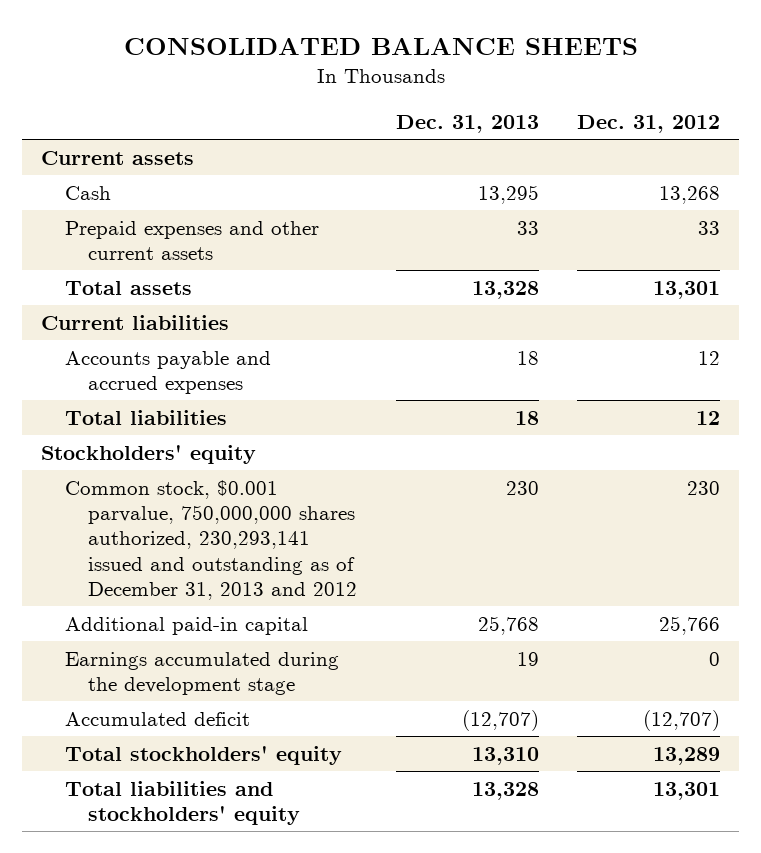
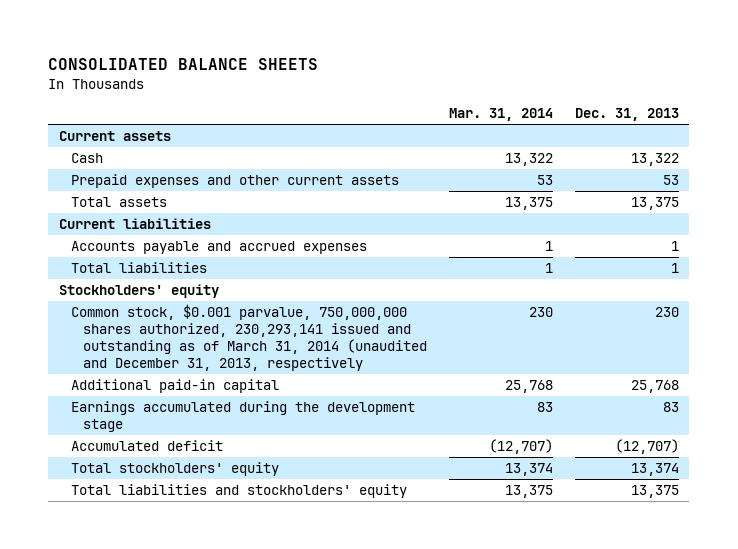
[577,115,721,134] Dec. 31, 2012 -> none
none -> [448,108,553,122] Mar. 31, 2014
[477,184,539,204] 13,295 -> [630,152,679,166] 13,322
[516,220,539,235] 33 -> [662,174,679,185] 53
[471,280,539,299] 13,328 -> [630,196,679,210] 13,375
[516,350,539,365] 18 -> [670,240,679,251] 1
[514,410,539,425] 18 -> [670,262,679,273] 1
[64,479,358,601] Common stock, $0.001 parvalue, 750,000,000 shares authorized, 230,293,141 issued and outstanding as of December 31, 2013 and 2012 -> [71,303,428,372] Common stock, $0.001 parvalue, 750,000,000 shares authorized, 230,293,141 issued and outstanding as of March 31, 2014 (unaudited and December 31, 2013, respectively
[516,651,539,666] 19 -> [662,401,679,412] 83
[471,746,539,765] 13,310 -> [630,462,679,476] 13,374
[471,781,539,800] 13,328 -> [630,484,679,498] 13,375

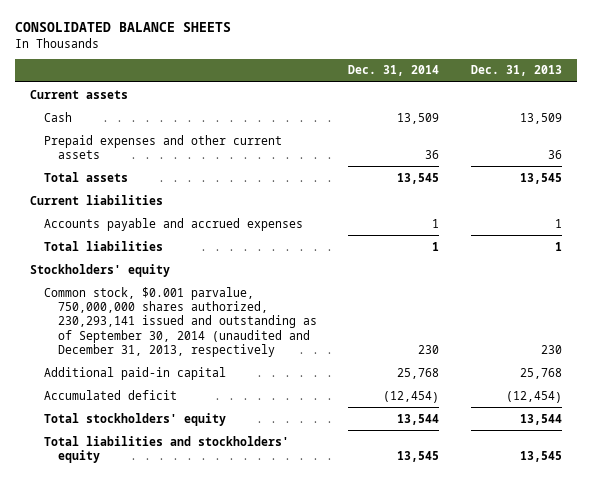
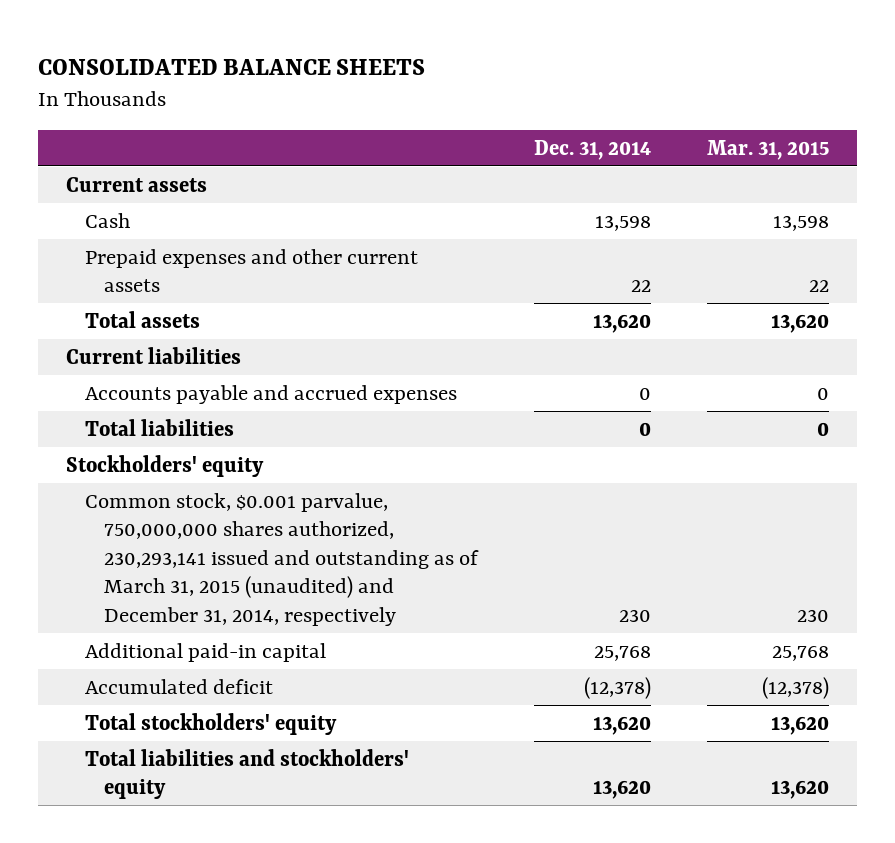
[470,65,562,77] Dec. 31, 2013 -> none
none -> [707,139,830,160] Mar. 31, 2015
[397,112,440,124] 13,509 -> [595,214,652,231] 13,598
[425,149,440,159] 36 -> [631,280,652,293] 22
[397,172,440,184] 13,545 -> [593,313,652,333] 13,620
[432,218,440,228] 1 -> [639,387,652,400] 0
[432,241,440,251] 1 -> [639,421,652,436] 0
[44,286,318,357] Common stock, $0.001 parvalue, 750,000,000 shares authorized, 230,293,141 issued and outstanding as of September 30, 2014 (unaudited and December 31, 2013, respectively -> [85,492,480,626] Common stock, $0.001 parvalue, 750,000,000 shares authorized, 230,293,141 issued and outstanding as of March 31, 2015 (unaudited) and December 31, 2014, respectively
[383,390,440,403] (12,454) -> [584,676,652,699] (12,378)
[397,413,440,425] 13,544 -> [593,715,652,735] 13,620
[397,450,440,462] 13,545 -> [593,780,652,800] 13,620

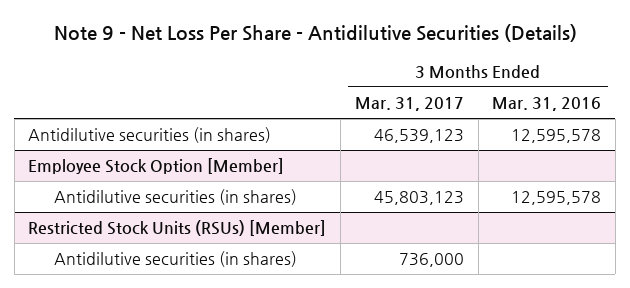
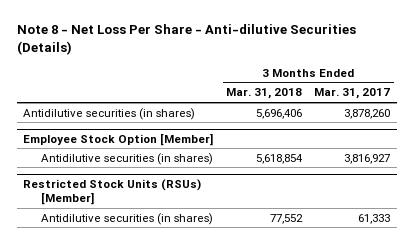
[53,24,577,43] Note 9 - Net Loss Per Share - Antidilutive Securities (Details) -> [16,24,356,56] Note 8 - Net Loss Per Share - Anti-dilutive Securities (Details)
[492,97,602,112] Mar. 31, 2016 -> none
none -> [225,88,302,100] Mar. 31, 2018
[373,129,464,144] 46,539,123 -> [344,108,391,119] 3,878,260
[373,191,464,206] 45,803,123 -> [344,153,391,164] 3,816,927
[398,253,464,268] 736,000 -> [358,213,391,224] 61,333

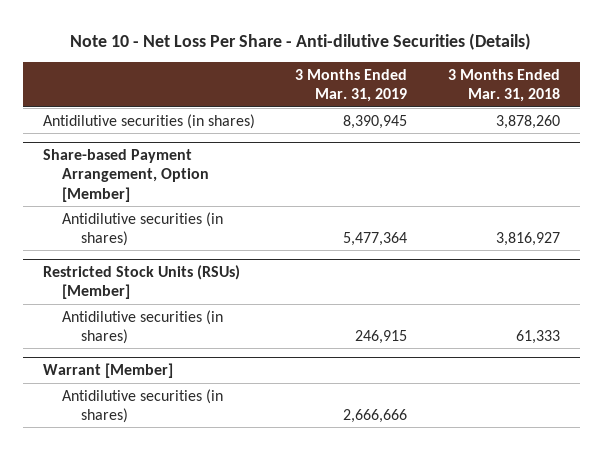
[16,24,356,56] Note 8 - Net Loss Per Share - Anti-dilutive Securities (Details) -> [70,32,532,50] Note 10 - Net Loss Per Share - Anti-dilutive Securities (Details)
[314,88,391,100] Mar. 31, 2017 -> none
none -> [295,68,408,103] 3 Months Ended Mar. 31, 2019
[255,108,302,119] 5,696,406 -> [495,114,560,129] 3,878,260
[22,132,213,146] Employee Stock Option [Member] -> [42,149,210,202] Share-based Payment Arrangement, Option [Member]
[255,153,303,164] 5,618,854 -> [495,231,560,246] 3,816,927
[269,213,303,224] 77,552 -> [515,329,560,344] 61,333
none -> [42,363,173,379] Warrant [Member]
none -> [62,388,224,423] Antidilutive securities (in shares)

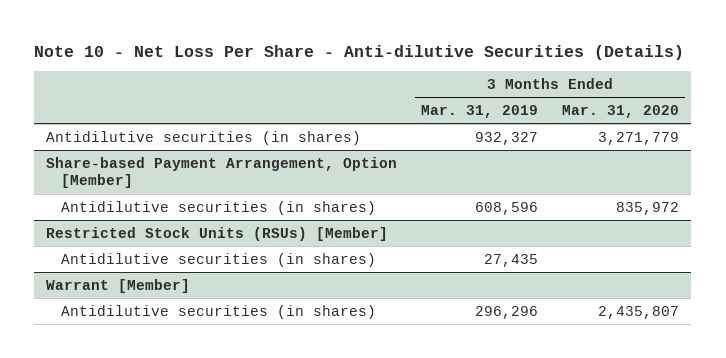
[447,68,560,103] 3 Months Ended Mar. 31, 2018 -> none
none -> [562,104,680,118] Mar. 31, 2020
[343,114,408,129] 8,390,945 -> [475,131,539,145] 932,327
[343,231,408,246] 5,477,364 -> [475,201,539,215] 608,596
[355,329,408,344] 246,915 -> [484,253,539,267] 27,435
[343,408,408,423] 2,666,666 -> [475,305,539,319] 296,296

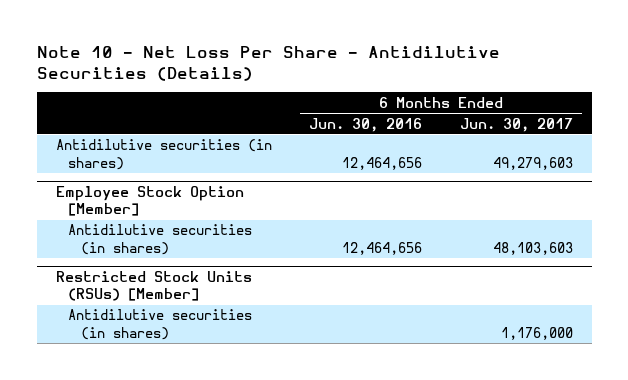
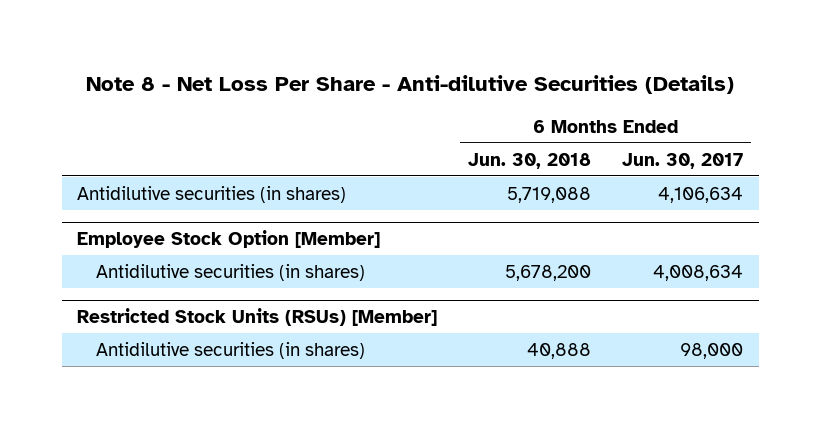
[36,45,500,81] Note 10 - Net Loss Per Share - Antidilutive Securities (Details) -> [86,75,735,95] Note 8 - Net Loss Per Share - Anti-dilutive Securities (Details)
[309,117,423,132] Jun. 30, 2016 -> none
none -> [468,152,592,169] Jun. 30, 2018
[492,156,573,170] 49,279,603 -> [658,186,744,203] 4,106,634
[492,241,573,255] 48,103,603 -> [653,264,744,281] 4,008,634
[500,326,573,340] 1,176,000 -> [680,342,744,359] 98,000

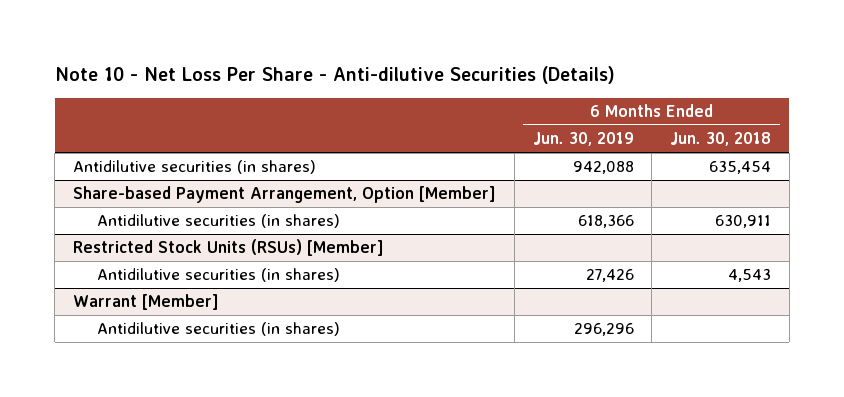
[86,75,735,95] Note 8 - Net Loss Per Share - Anti-dilutive Securities (Details) -> [54,65,615,84] Note 10 - Net Loss Per Share - Anti-dilutive Securities (Details)
[622,152,744,169] Jun. 30, 2017 -> none
none -> [532,132,634,147] Jun. 30, 2019
[507,186,592,203] 5,719,088 -> [709,161,772,175] 635,454
[77,230,381,249] Employee Stock Option [Member] -> [72,186,496,204] Share-based Payment Arrangement, Option [Member]
[505,264,592,281] 5,678,200 -> [715,215,772,229] 630,911
[527,342,592,359] 40,888 -> [728,269,772,283] 4,543
none -> [72,294,219,311] Warrant [Member]
none -> [96,322,340,337] Antidilutive securities (in shares)

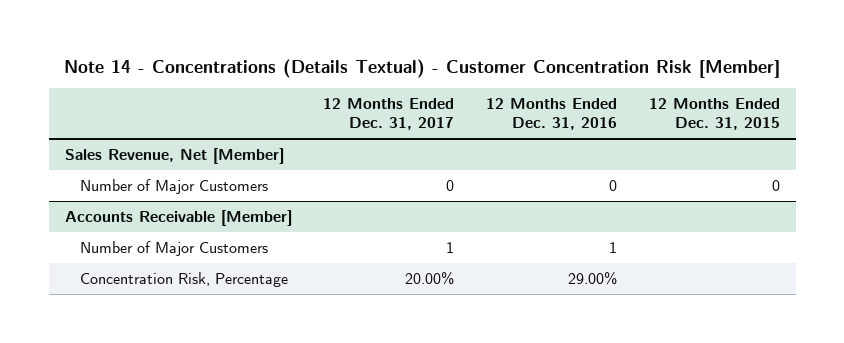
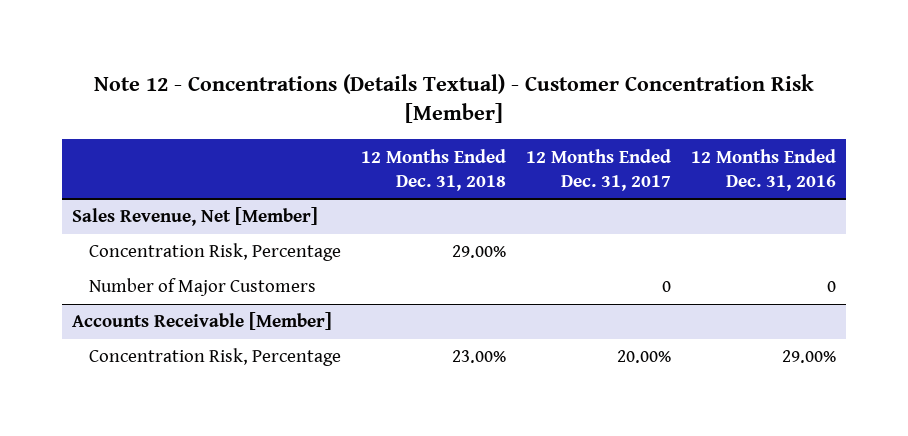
[64,58,781,78] Note 14 - Concentrations (Details Textual) - Customer Concentration Risk [Member] -> [94,74,815,124] Note 12 - Concentrations (Details Textual) - Customer Concentration Risk [Member]
[648,97,780,131] 12 Months Ended Dec. 31, 2015 -> none
none -> [360,148,506,191] 12 Months Ended Dec. 31, 2018
none -> [88,243,341,262] Concentration Risk, Percentage
[80,240,269,256] Number of Major Customers -> none

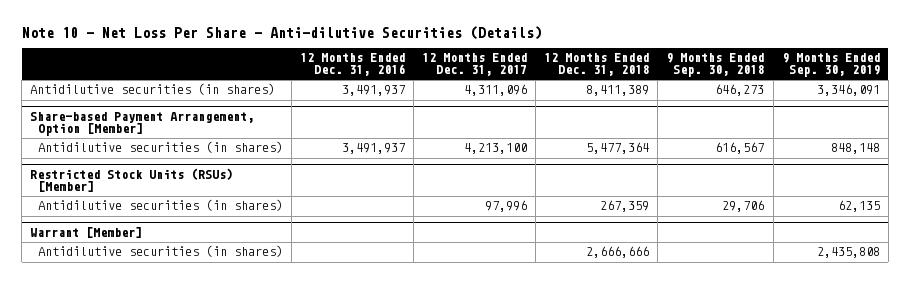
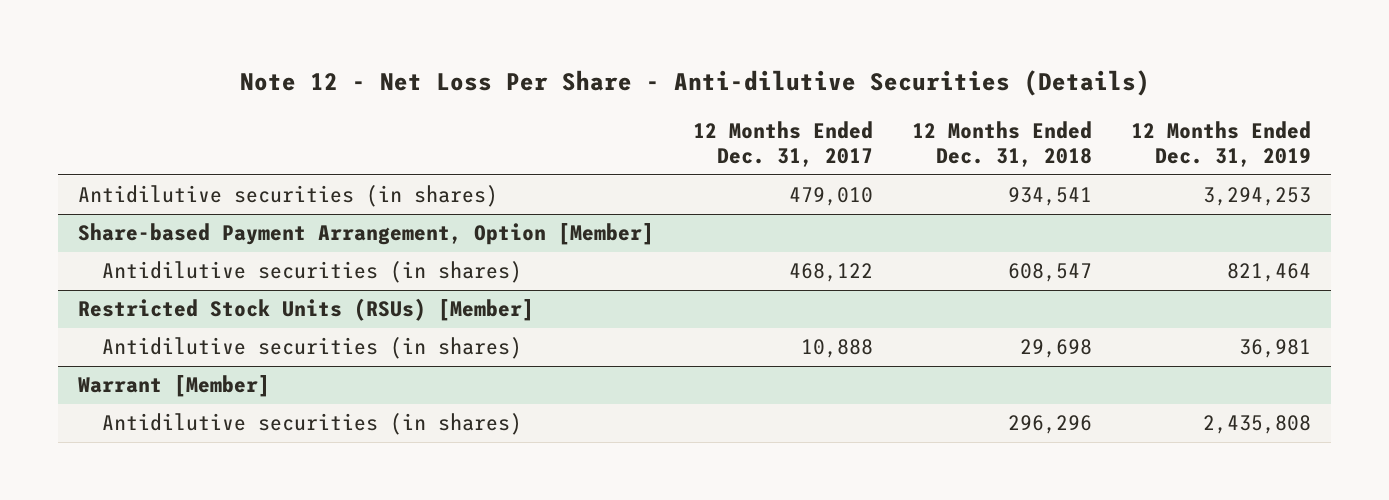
[21,25,542,40] Note 10 - Net Loss Per Share - Anti-dilutive Securities (Details) -> [239,70,1150,97] Note 12 - Net Loss Per Share - Anti-dilutive Securities (Details)
[300,53,406,77] 12 Months Ended Dec. 31, 2016 -> none
[666,53,765,78] 9 Months Ended Sep. 30, 2018 -> none
[781,53,880,78] 9 Months Ended Sep. 30, 2019 -> none
none -> [1131,120,1312,168] 12 Months Ended Dec. 31, 2019
[464,84,528,97] 4,311,096 -> [788,187,873,207] 479,010
[586,85,650,97] 8,411,389 -> [1008,187,1093,207] 934,541
[464,143,528,155] 4,213,100 -> [788,263,873,283] 468,122
[586,142,650,155] 5,477,364 -> [1008,263,1093,283] 608,547
[485,200,528,213] 97,996 -> [800,339,873,359] 10,888
[600,200,650,213] 267,359 -> [1020,339,1093,359] 29,698
[586,246,650,259] 2,666,666 -> [1008,415,1093,435] 296,296

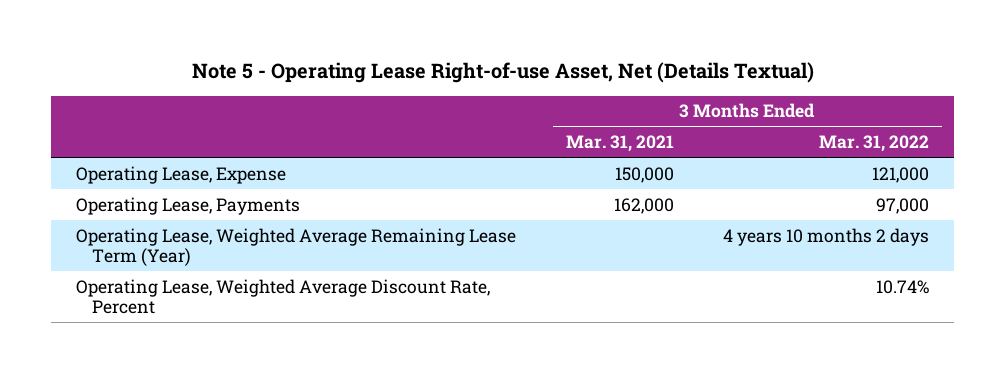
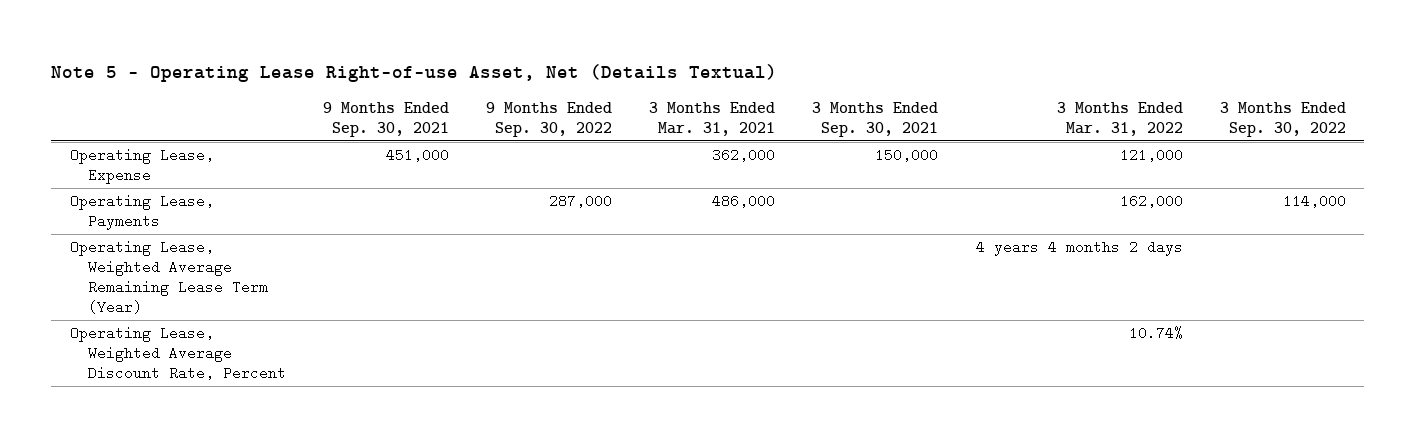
none -> [323,102,450,138] 9 Months Ended Sep. 30, 2021
none -> [486,102,613,138] 9 Months Ended Sep. 30, 2022
none -> [812,102,939,138] 3 Months Ended Sep. 30, 2021
none -> [1219,102,1346,138] 3 Months Ended Sep. 30, 2022
[614,166,674,183] 150,000 -> [712,148,776,163] 362,000
[613,197,674,214] 162,000 -> [712,194,776,209] 486,000
[876,197,930,214] 97,000 -> [1119,194,1183,209] 162,000
[723,227,930,246] 4 years 10 months 2 days -> [975,240,1183,257] 4 years 4 months 2 days

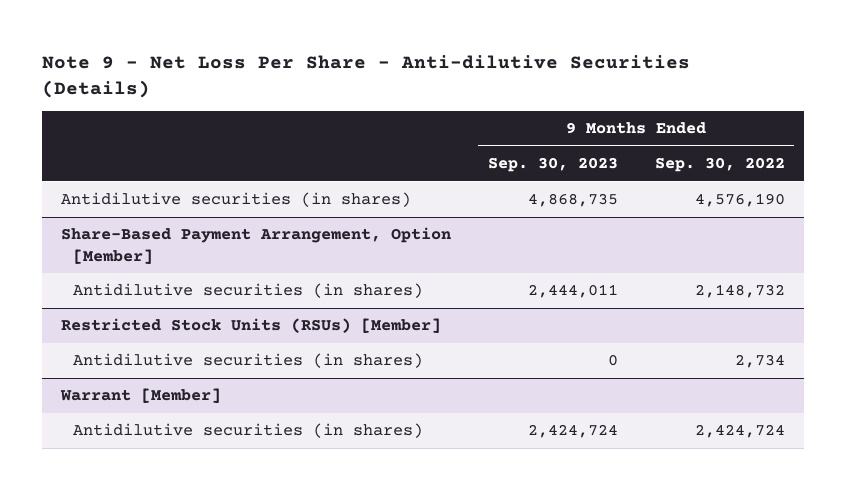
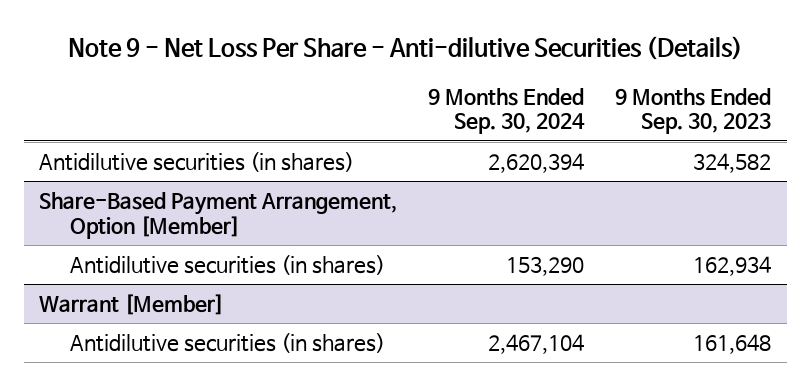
[655,157,786,173] Sep. 30, 2022 -> none
none -> [428,87,586,135] 9 Months Ended Sep. 30, 2024
[527,193,618,208] 4,868,735 -> [693,153,772,174] 324,582
[60,318,441,334] Restricted Stock Units (RSUs) [Member] -> none
[73,353,424,369] Antidilutive securities (in shares) -> none
[527,284,618,299] 2,444,011 -> [693,256,772,277] 162,934
[527,424,618,439] 2,424,724 -> [693,334,772,355] 161,648

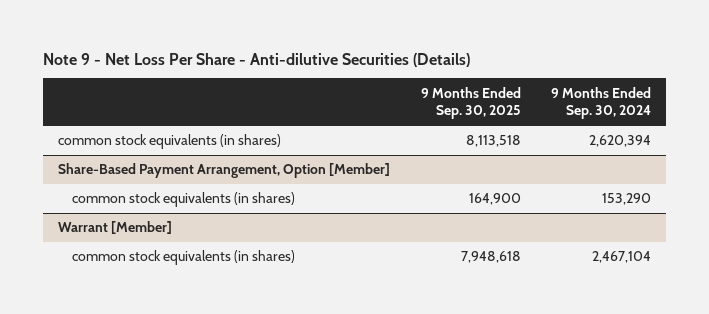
[615,87,772,135] 9 Months Ended Sep. 30, 2023 -> none
none -> [420,86,521,120] 9 Months Ended Sep. 30, 2025
[39,152,355,173] Antidilutive securities (in shares) -> [58,134,282,150] common stock equivalents (in shares)
[69,255,385,276] Antidilutive securities (in shares) -> [72,192,296,208] common stock equivalents (in shares)
[69,333,385,354] Antidilutive securities (in shares) -> [72,250,296,266] common stock equivalents (in shares)

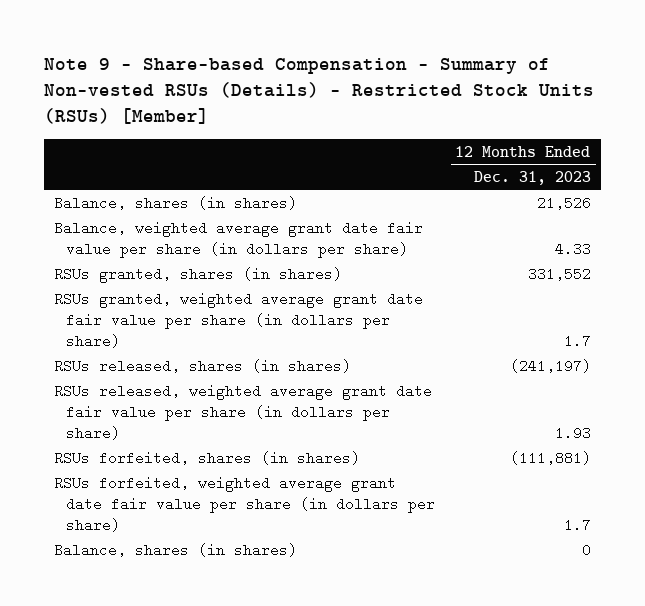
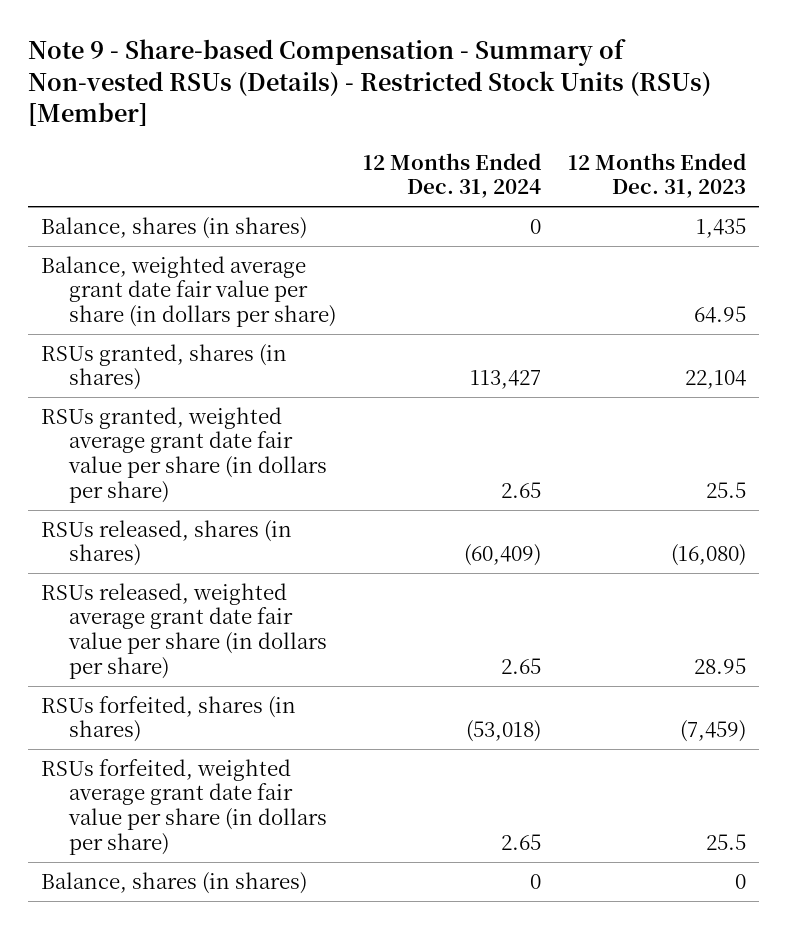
none -> [362,152,541,199] 12 Months Ended Dec. 31, 2024
[536,195,591,210] 21,526 -> [695,217,746,238] 1,435
[554,241,591,256] 4.33 -> [693,306,746,324] 64.95
[527,266,591,281] 331,552 -> [684,370,746,390] 22,104
[563,333,591,348] 1.7 -> [705,481,746,498] 25.5
[509,358,591,373] (241,197) -> [670,544,746,567] (16,080)
[554,425,591,440] 1.93 -> [693,657,746,674] 28.95
[509,450,591,465] (111,881) -> [679,720,746,743] (7,459)
[563,517,591,532] 1.7 -> [705,833,746,850] 25.5

